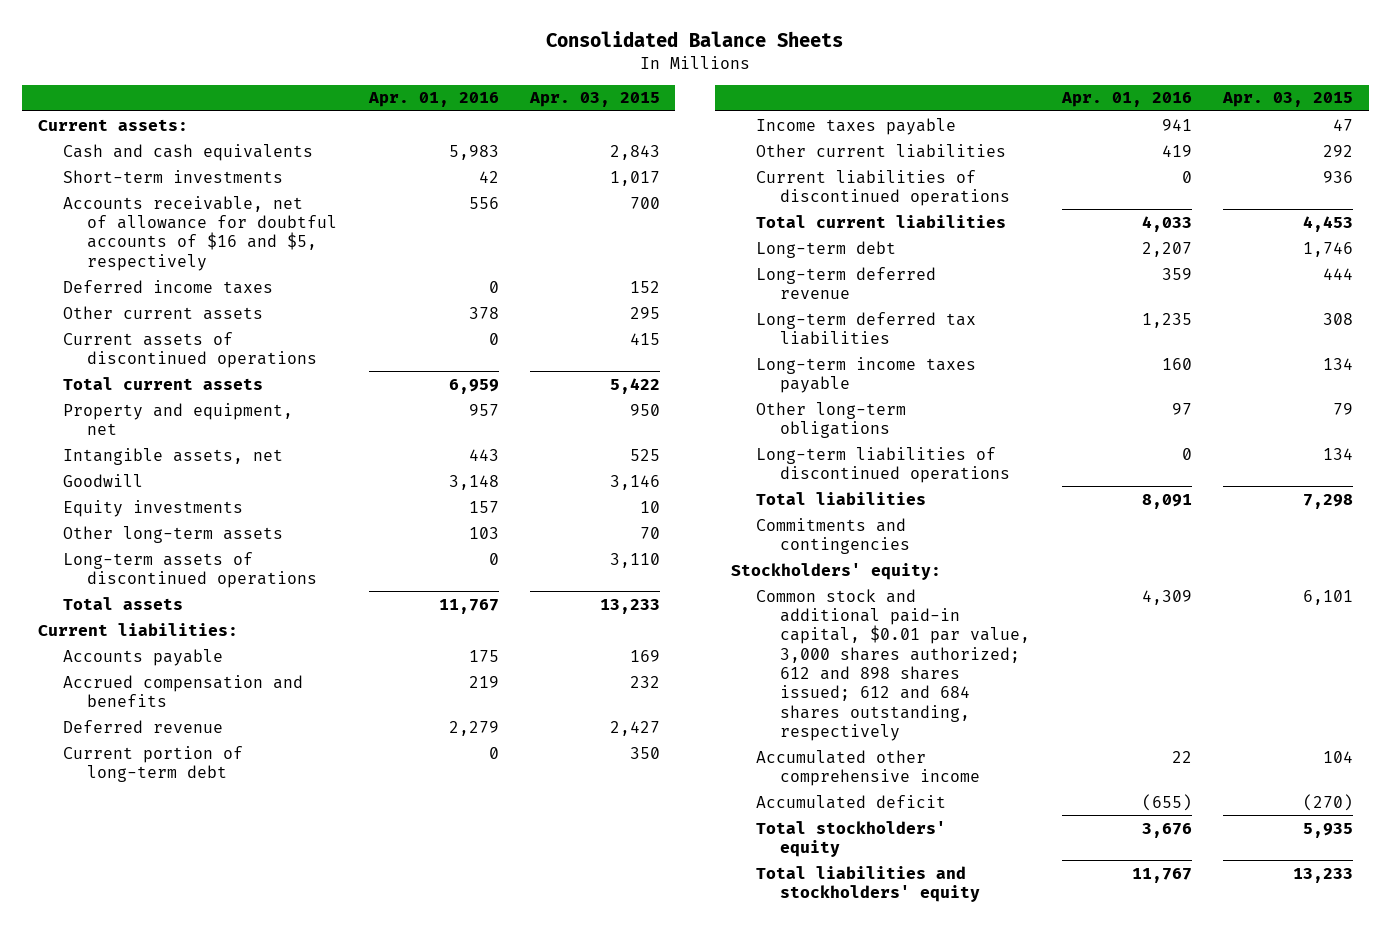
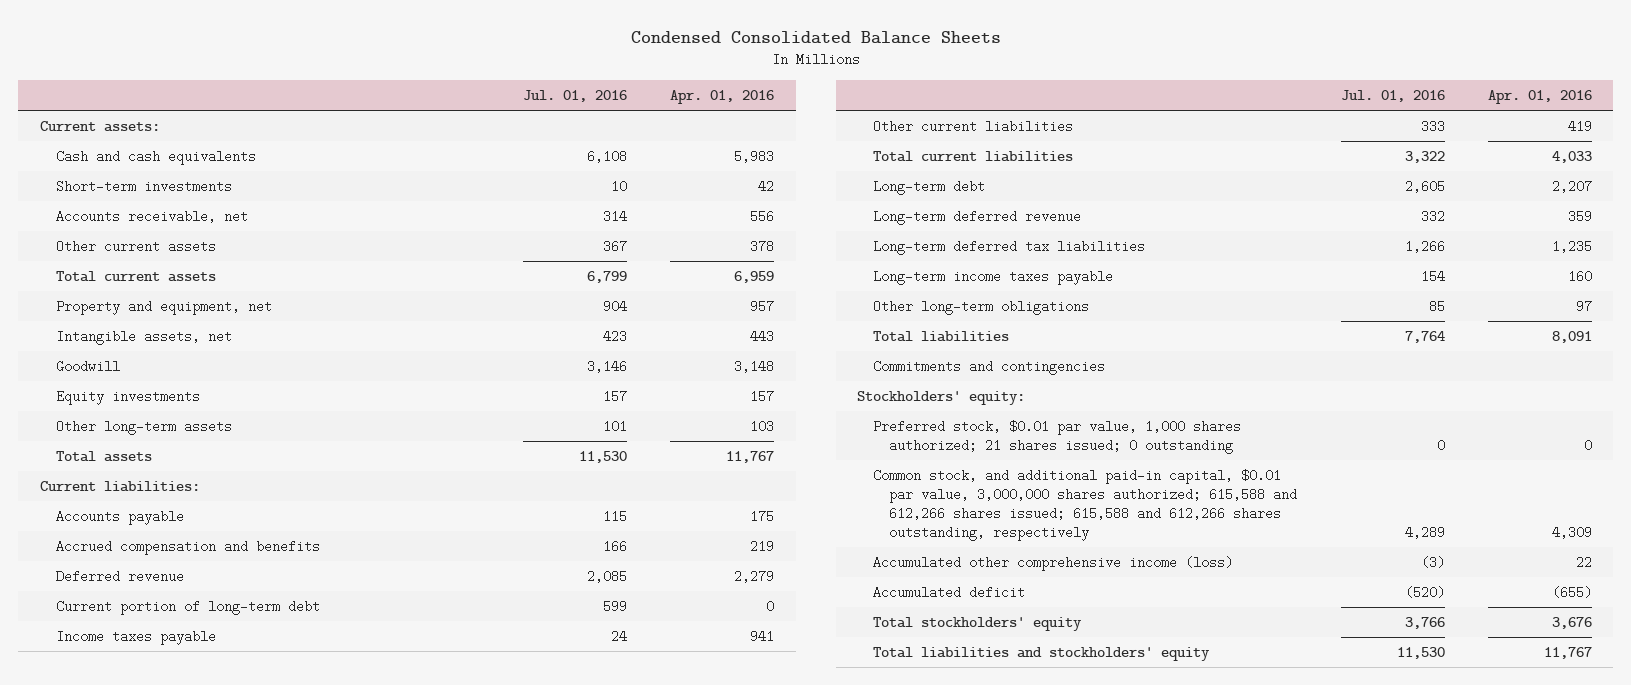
[546,31,844,48] Consolidated Balance Sheets -> [630,30,1001,44] Condensed Consolidated Balance Sheets
[528,92,660,108] Apr. 03, 2015 -> none
none -> [522,90,627,103] Jul. 01, 2016
[62,279,273,294] Deferred income taxes -> none
[62,195,338,271] Accounts receivable, net of allowance for doubtful accounts of $16 and $5, respectively -> [55,209,248,223] Accounts receivable, net
[62,331,318,368] Current assets of discontinued operations -> none
[62,551,318,588] Long-term assets of discontinued operations -> none
[755,169,1011,206] Current liabilities of discontinued operations -> none
[755,446,1011,483] Long-term liabilities of discontinued operations -> none
none -> [873,419,1242,454] Preferred stock, $0.01 par value, 1,000 shares authorized; 21 shares issued; 0 outstanding
[755,588,1031,741] Common stock and additional paid-in capital, $0.01 par value, 3,000 shares authorized; 612 and 898 shares issued; 612 and 684 shares outstanding, respectively -> [873,468,1298,541] Common stock, and additional paid-in capital, $0.01 par value, 3,000,000 shares authorized; 615,588 and 612,266 shares issued; 615,588 and 612,266 shares outstanding, respectively
[755,749,981,786] Accumulated other comprehensive income -> [873,555,1234,571] Accumulated other comprehensive income (loss)

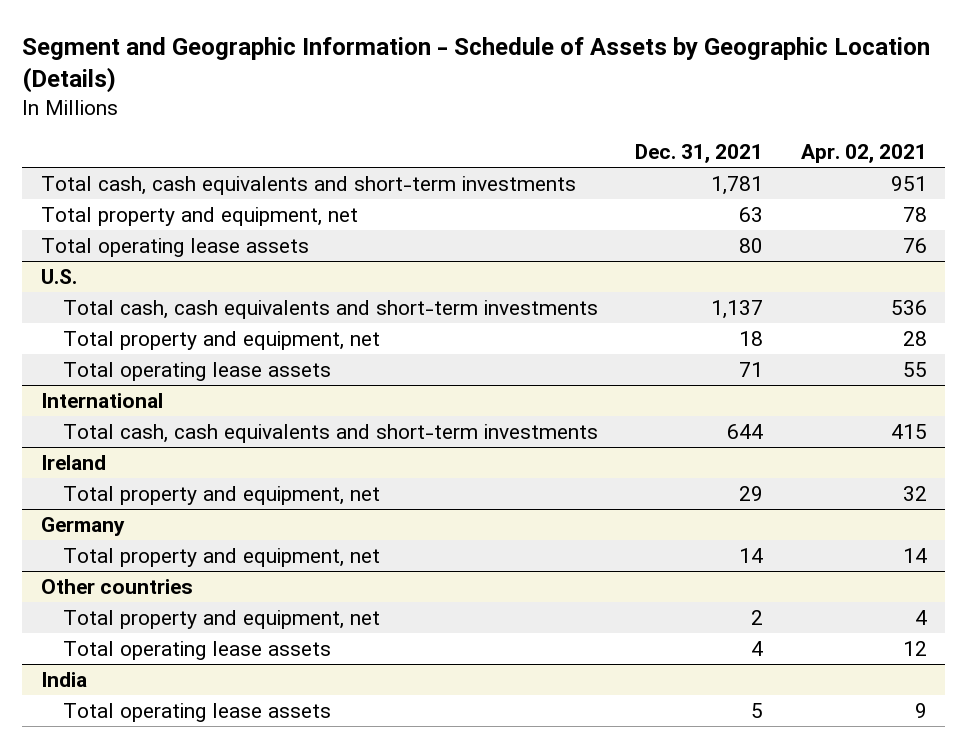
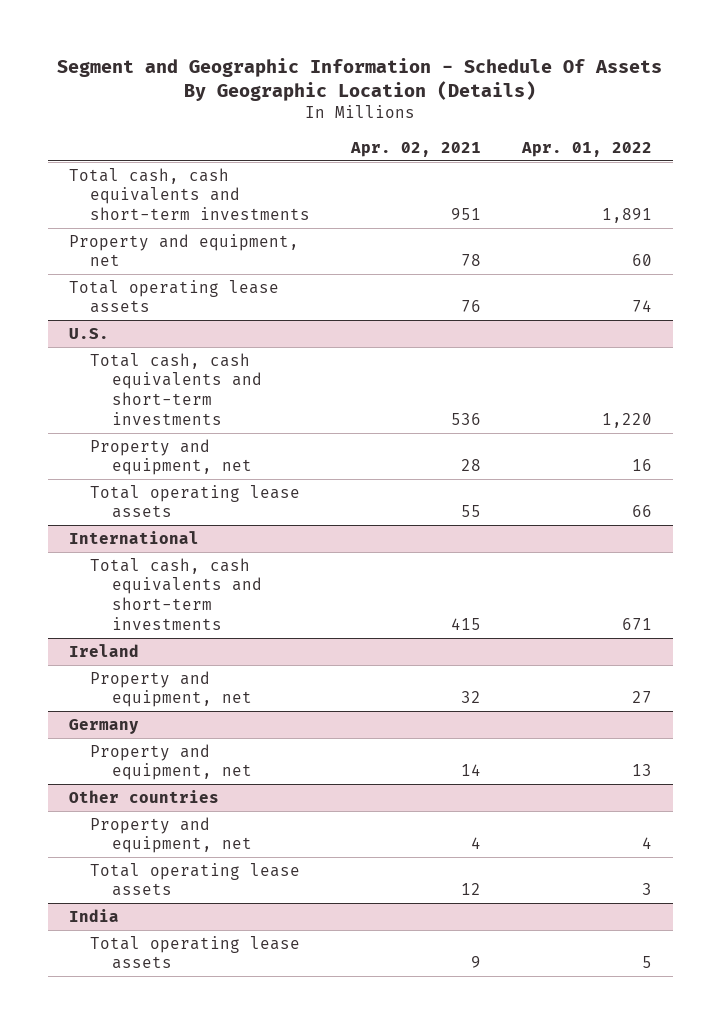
[22,36,931,94] Segment and Geographic Information - Schedule of Assets by Geographic Location (Details) -> [57,57,663,102] Segment and Geographic Information - Schedule Of Assets By Geographic Location (Details)
[635,144,764,164] Dec. 31, 2021 -> none
none -> [521,141,653,157] Apr. 01, 2022
[41,207,359,227] Total property and equipment, net -> [68,233,299,267] Property and equipment, net
[63,331,381,351] Total property and equipment, net -> [90,438,253,476] Property and equipment, net
[63,486,381,506] Total property and equipment, net -> [90,670,253,708] Property and equipment, net
[63,548,381,568] Total property and equipment, net -> [90,743,253,781] Property and equipment, net
[63,610,381,630] Total property and equipment, net -> [90,816,253,854] Property and equipment, net

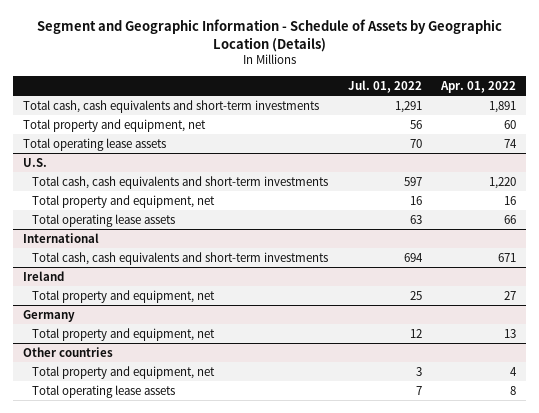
[57,57,663,102] Segment and Geographic Information - Schedule Of Assets By Geographic Location (Details) -> [36,18,502,52] Segment and Geographic Information - Schedule of Assets by Geographic Location (Details)
[350,141,482,157] Apr. 02, 2021 -> none
none -> [347,79,422,93] Jul. 01, 2022
[68,233,299,267] Property and equipment, net -> [22,118,206,132] Total property and equipment, net
[90,438,253,476] Property and equipment, net -> [32,194,216,208] Total property and equipment, net
[90,670,253,708] Property and equipment, net -> [32,289,216,303] Total property and equipment, net
[90,743,253,781] Property and equipment, net -> [32,327,216,341] Total property and equipment, net
[68,908,119,922] India -> none
[90,935,301,970] Total operating lease assets -> none
[90,816,253,854] Property and equipment, net -> [32,365,216,379] Total property and equipment, net
[642,883,653,896] 3 -> [510,385,517,395] 8

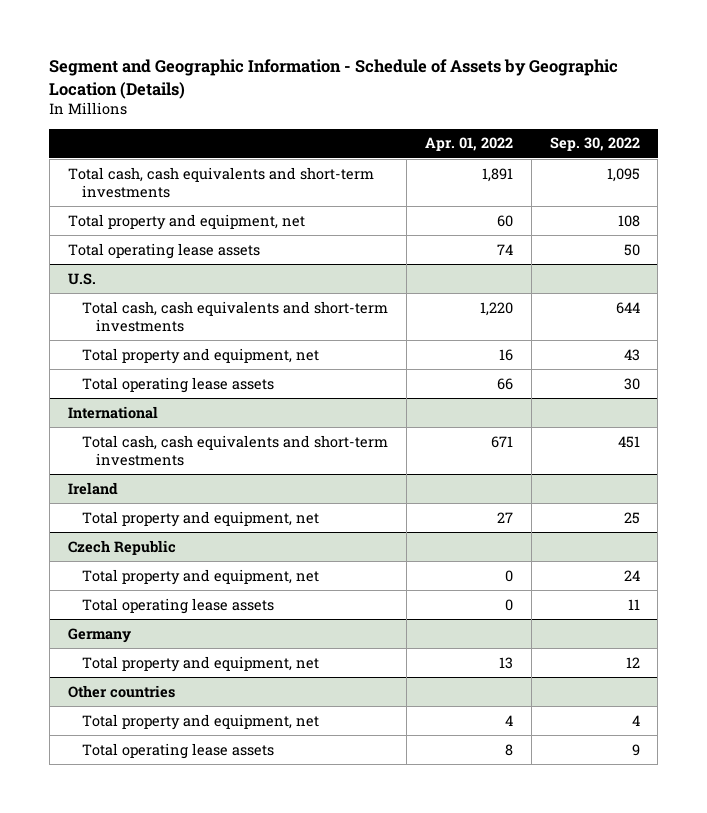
[347,79,422,93] Jul. 01, 2022 -> none
none -> [549,137,640,152] Sep. 30, 2022
none -> [67,539,176,555] Czech Republic
none -> [82,568,320,585] Total property and equipment, net
none -> [82,597,275,614] Total operating lease assets

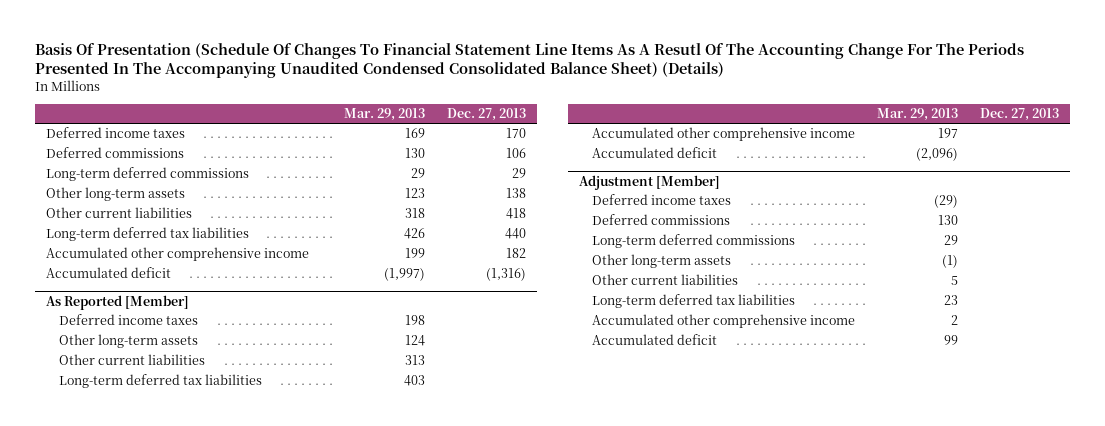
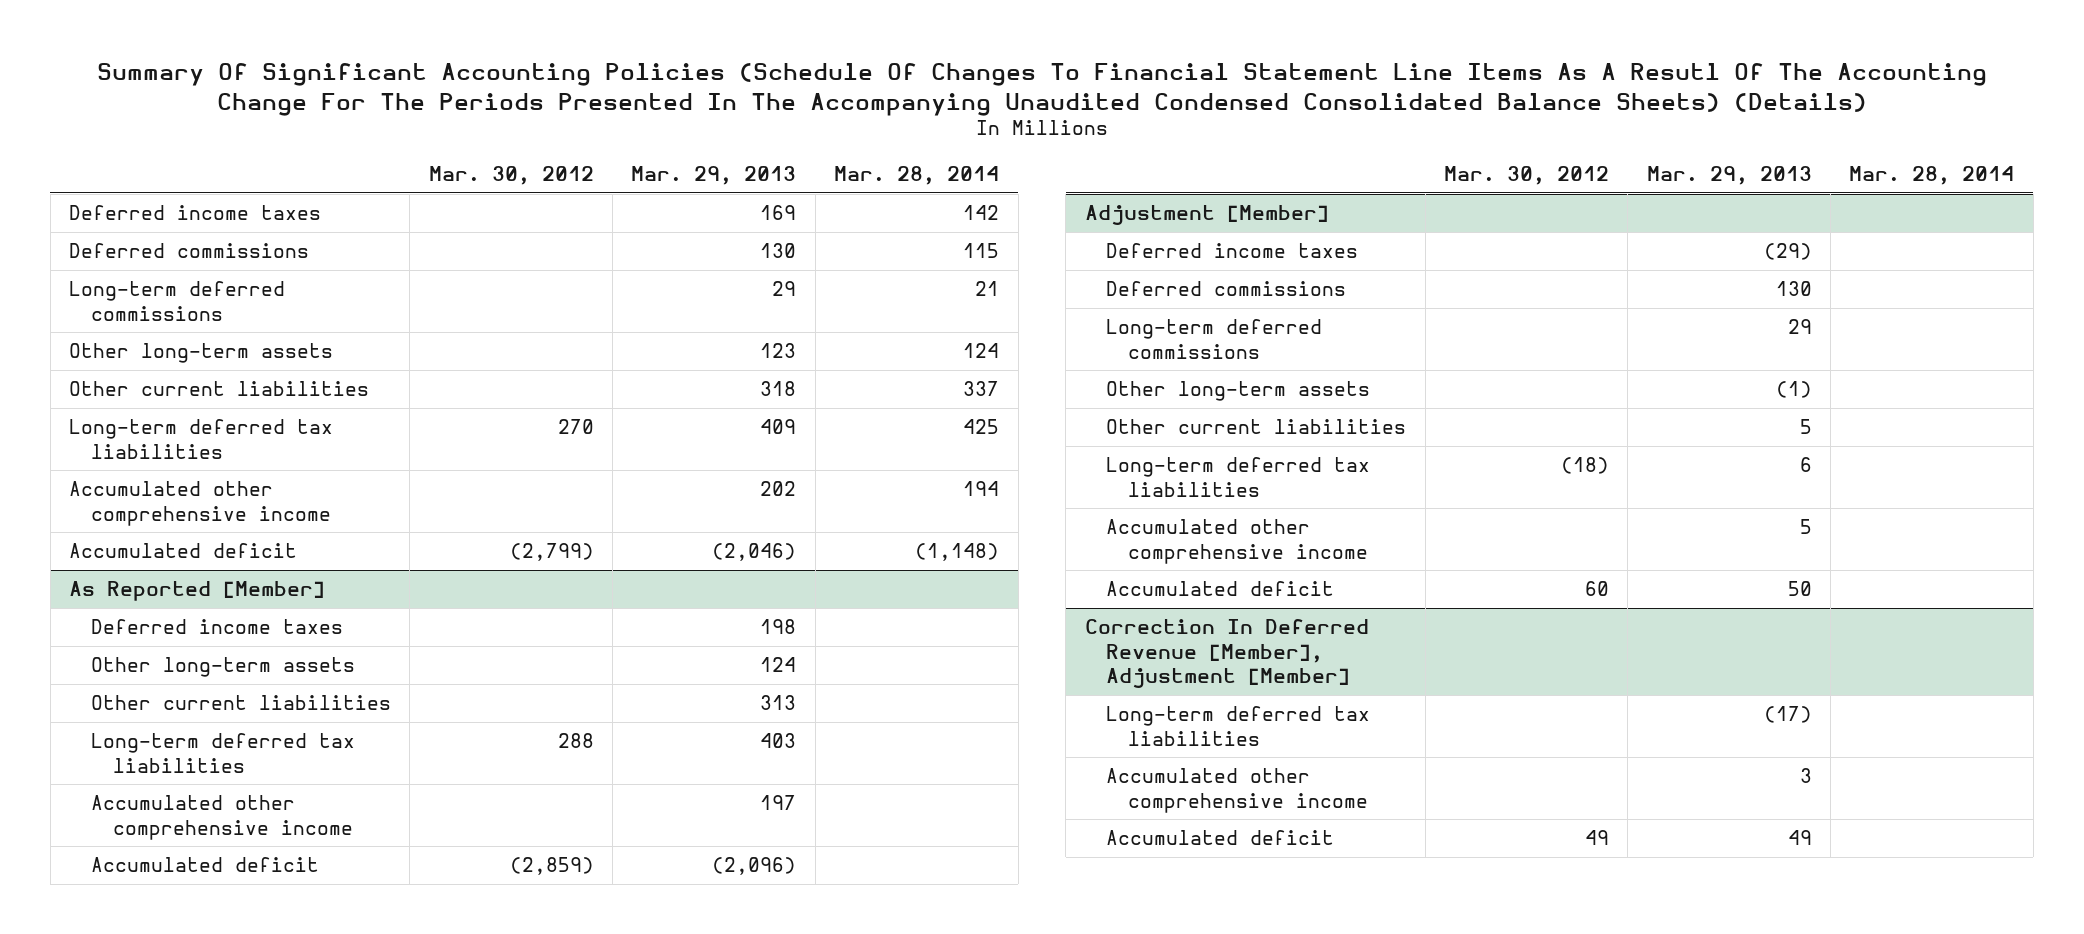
[35,42,1025,79] Basis Of Presentation (Schedule Of Changes To Financial Statement Line Items As A Resutl Of The Accounting Change For The Periods Presented In The Accompanying Unaudited Condensed Consolidated Balance Sheet) (Details) -> [96,63,1987,116] Summary Of Significant Accounting Policies (Schedule Of Changes To Financial Statement Line Items As A Resutl Of The Accounting Change For The Periods Presented In The Accompanying Unaudited Condensed Consolidated Balance Sheets) (Details)
[446,108,526,122] Dec. 27, 2013 -> none
none -> [428,165,594,185] Mar. 30, 2012
none -> [834,165,1000,185] Mar. 28, 2014
[404,228,426,240] 426 -> [760,419,797,435] 409
[405,248,426,259] 199 -> [760,481,797,497] 202
[384,268,426,282] (1,997) -> [712,543,797,562] (2,046)
[944,295,959,306] 23 -> [1799,457,1812,473] 6
[951,315,959,326] 2 -> [1799,519,1812,535] 5
[944,335,959,346] 99 -> [1787,581,1812,597] 50
none -> [1084,619,1369,688] Correction In Deferred Revenue [Member], Adjustment [Member]
none -> [1106,706,1371,746] Long-term deferred tax liabilities
none -> [1106,768,1368,813] Accumulated other comprehensive income
none -> [1106,830,1335,846] Accumulated deficit

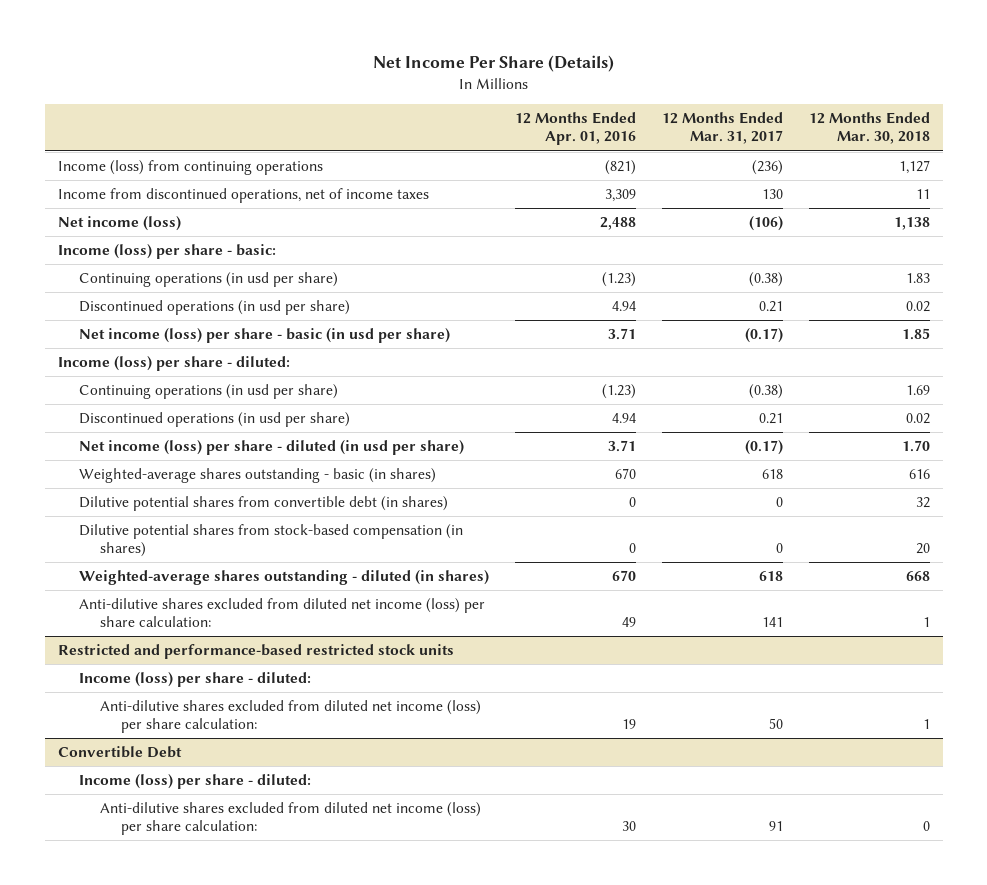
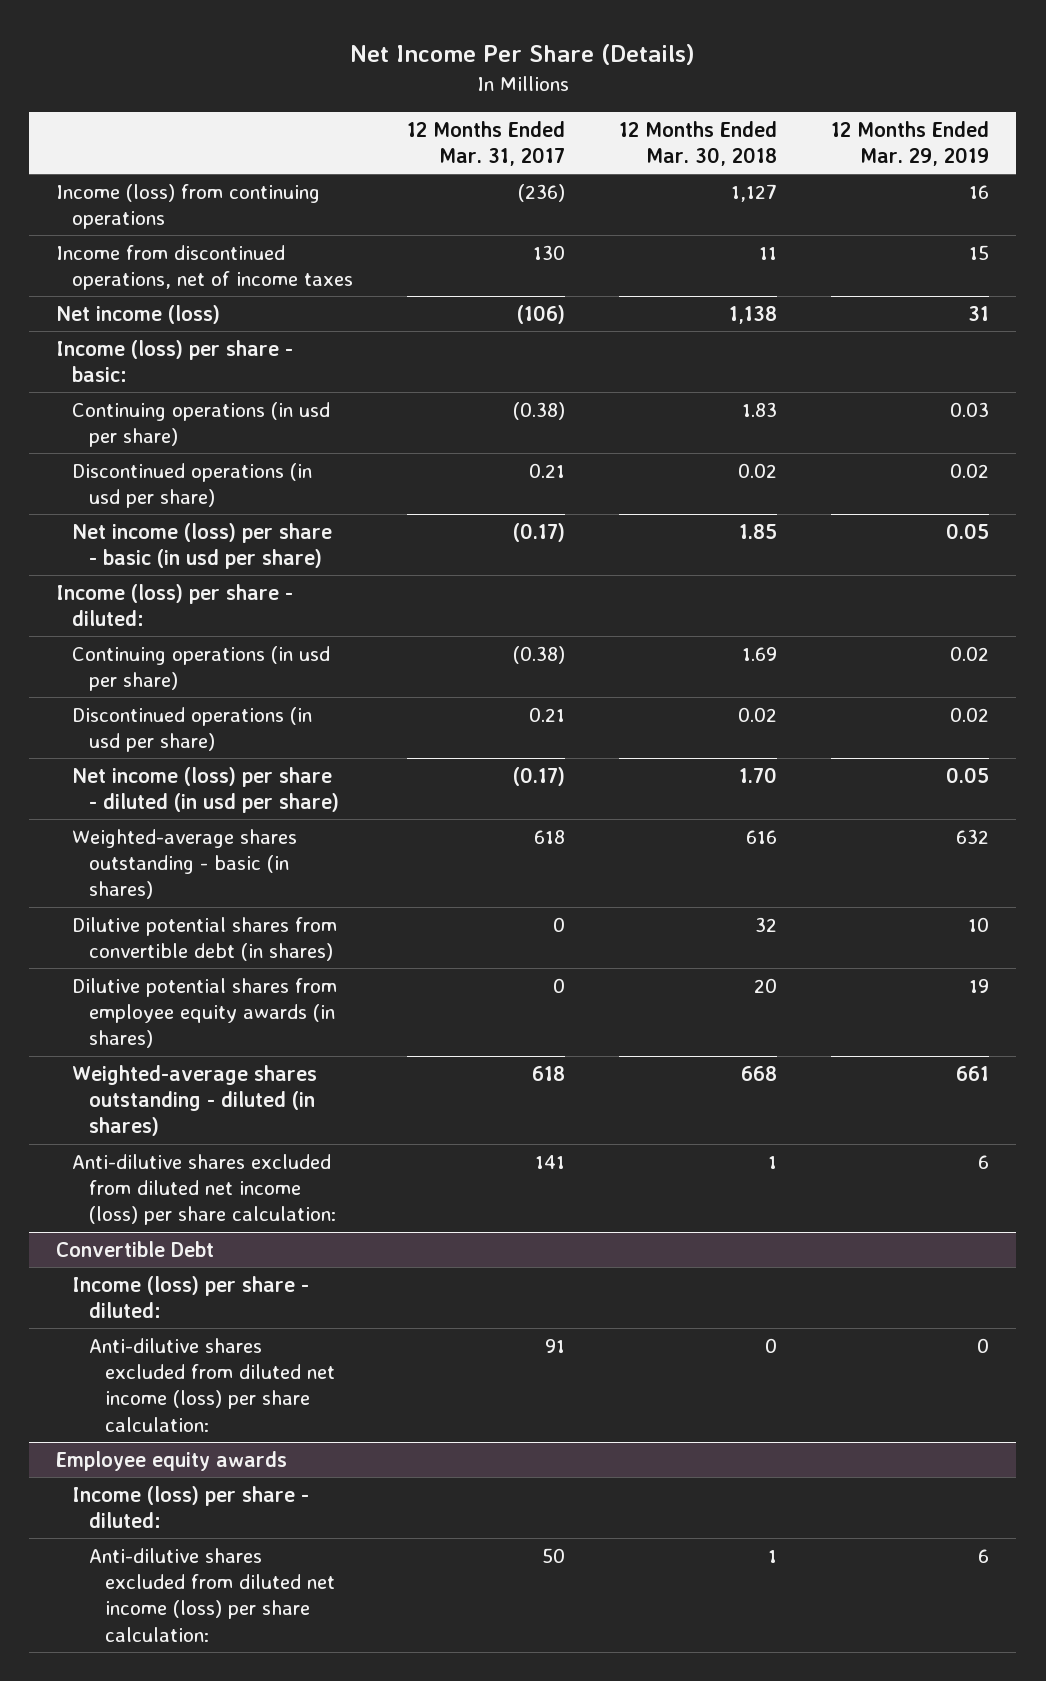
[514,112,636,146] 12 Months Ended Apr. 01, 2016 -> none
none -> [831,120,990,167] 12 Months Ended Mar. 29, 2019
[78,524,463,558] Dilutive potential shares from stock-based compensation (in shares) -> [72,977,338,1049] Dilutive potential shares from employee equity awards (in shares)
[57,644,454,660] Restricted and performance-based restricted stock units -> none
[78,672,311,688] Income (loss) per share - diluted: -> none
[100,700,482,734] Anti-dilutive shares excluded from diluted net income (loss) per share calculation: -> none
none -> [56,1450,288,1471] Employee equity awards
none -> [72,1485,310,1529] Income (loss) per share - diluted:
none -> [88,1547,335,1642] Anti-dilutive shares excluded from diluted net income (loss) per share calculation:

